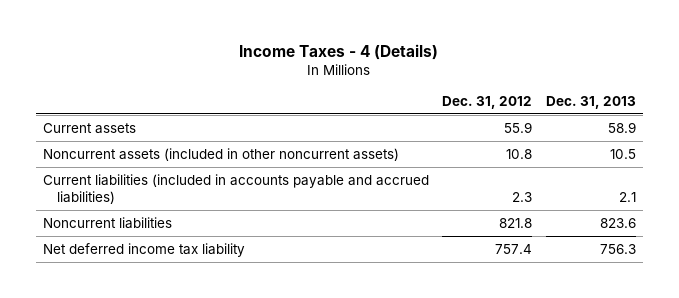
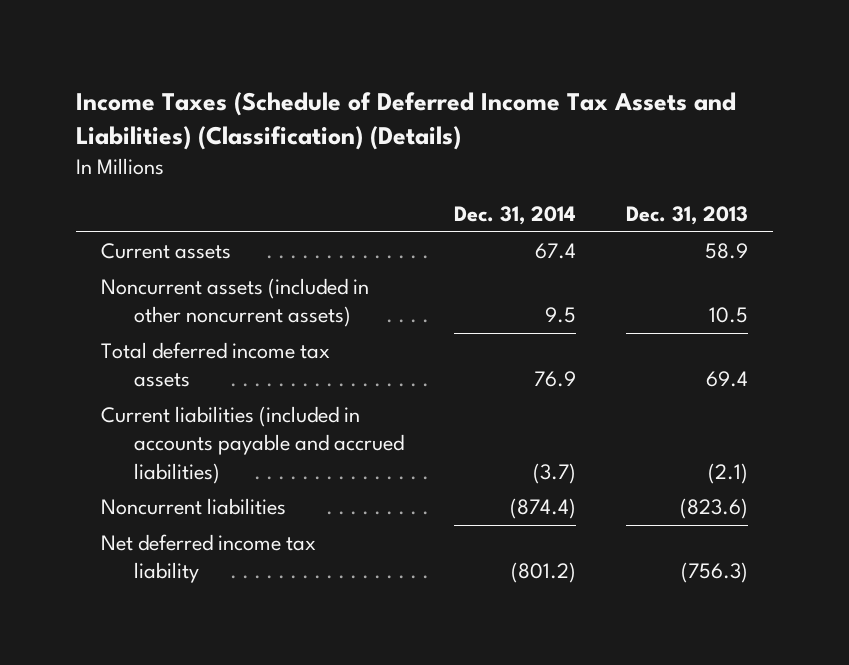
[239,43,439,60] Income Taxes - 4 (Details) -> [75,92,736,151] Income Taxes (Schedule of Deferred Income Tax Assets and Liabilities) (Classification) (Details)
[442,96,533,110] Dec. 31, 2012 -> none
none -> [454,206,577,226] Dec. 31, 2014
none -> [101,342,331,388] Total deferred income tax assets
[619,191,637,202] 2.1 -> [708,462,749,484] (2.1)
[600,217,637,228] 823.6 -> [680,498,749,520] (823.6)
[600,243,637,254] 756.3 -> [681,562,749,584] (756.3)

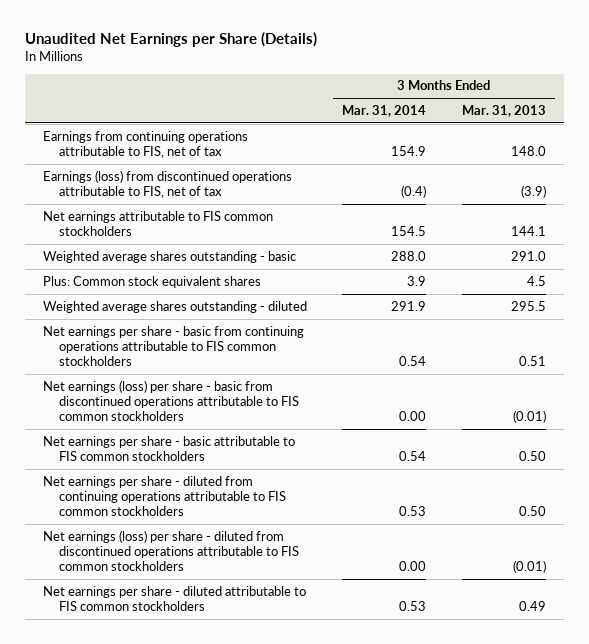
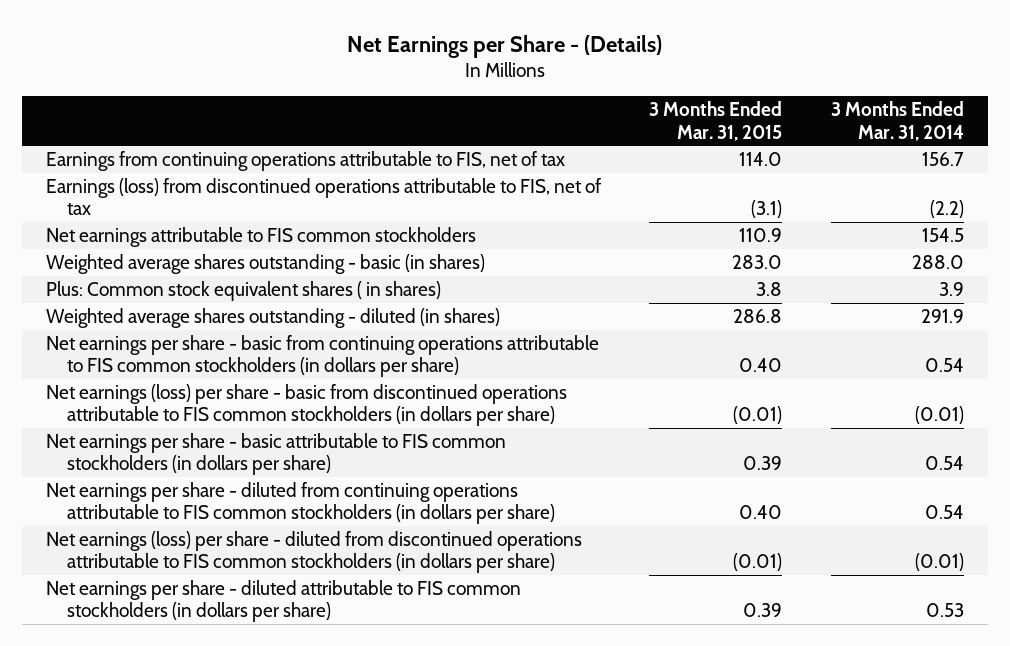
[24,32,317,48] Unaudited Net Earnings per Share (Details) -> [346,34,662,58] Net Earnings per Share - (Details)
[462,105,547,118] Mar. 31, 2013 -> none
none -> [649,101,783,141] 3 Months Ended Mar. 31, 2015
[391,145,427,156] 154.9 -> [921,152,964,167] 156.7
[401,184,427,198] (0.4) -> [929,200,964,219] (2.2)
[42,250,296,263] Weighted average shares outstanding - basic -> [46,254,486,275] Weighted average shares outstanding - basic (in shares)
[42,275,261,288] Plus: Common stock equivalent shares -> [46,281,442,302] Plus: Common stock equivalent shares ( in shares)
[42,300,307,313] Weighted average shares outstanding - diluted -> [46,308,501,329] Weighted average shares outstanding - diluted (in shares)
[42,325,304,366] Net earnings per share - basic from continuing operations attributable to FIS common stockholders -> [46,335,600,378] Net earnings per share - basic from continuing operations attributable to FIS common stockholders (in dollars per share)
[42,379,300,421] Net earnings (loss) per share - basic from discontinued operations attributable to FIS common stockholders -> [46,384,568,427] Net earnings (loss) per share - basic from discontinued operations attributable to FIS common stockholders (in dollars per share)
[399,410,427,421] 0.00 -> [914,406,964,425] (0.01)
[42,435,295,461] Net earnings per share - basic attributable to FIS common stockholders -> [46,433,507,476] Net earnings per share - basic attributable to FIS common stockholders (in dollars per share)
[42,475,287,516] Net earnings per share - diluted from continuing operations attributable to FIS common stockholders -> [46,482,555,525] Net earnings per share - diluted from continuing operations attributable to FIS common stockholders (in dollars per share)
[399,505,427,516] 0.53 -> [924,505,964,520] 0.54
[42,529,300,571] Net earnings (loss) per share - diluted from discontinued operations attributable to FIS common stockholders -> [46,531,583,574] Net earnings (loss) per share - diluted from discontinued operations attributable to FIS common stockholders (in dollars per share)
[399,560,427,571] 0.00 -> [914,553,964,572] (0.01)
[42,585,306,611] Net earnings per share - diluted attributable to FIS common stockholders -> [46,580,522,623] Net earnings per share - diluted attributable to FIS common stockholders (in dollars per share)

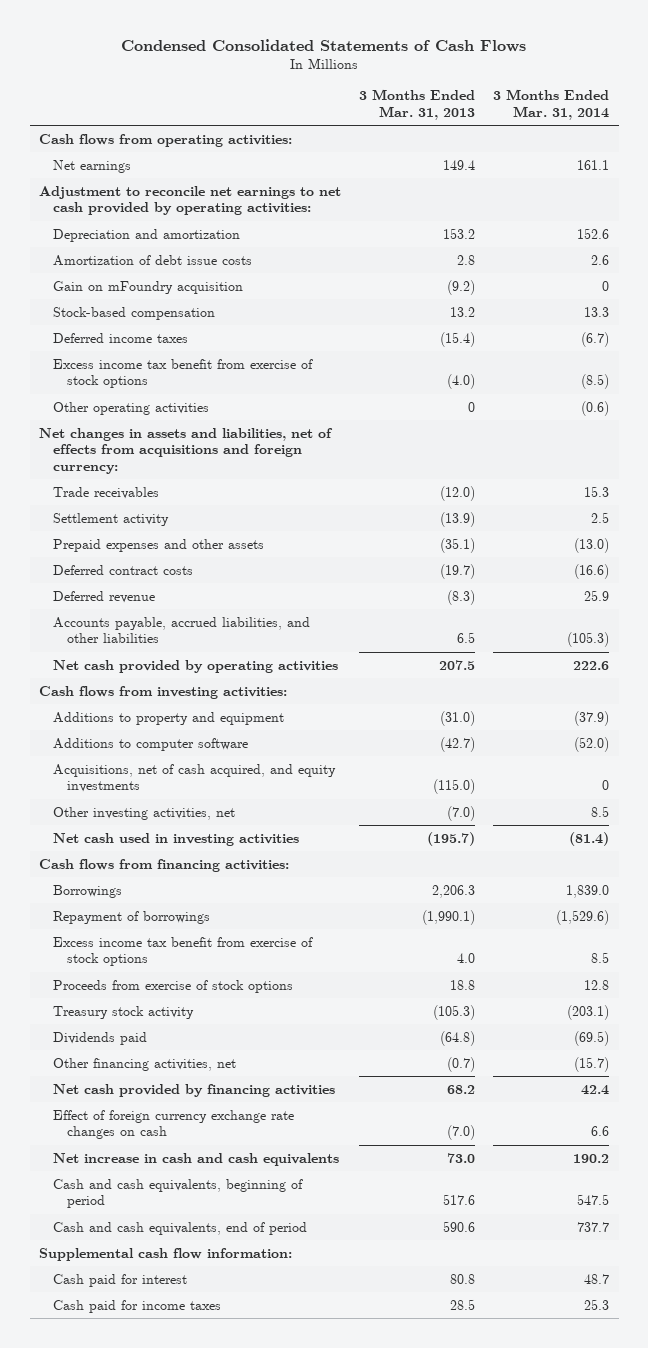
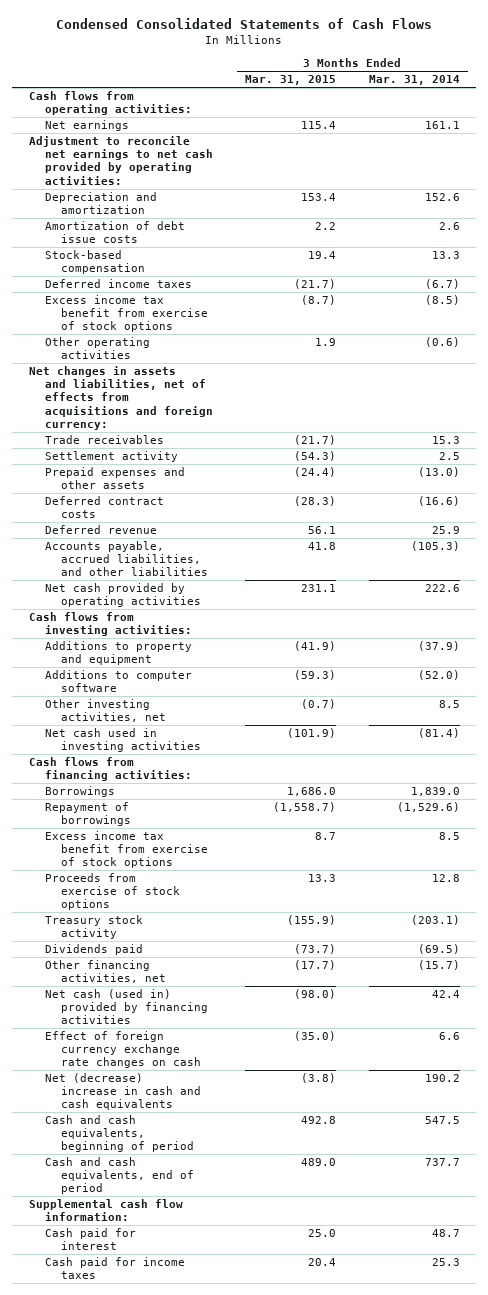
[359,89,476,120] 3 Months Ended Mar. 31, 2013 -> none
none -> [245,75,337,86] Mar. 31, 2015
[52,280,243,294] Gain on mFoundry acquisition -> none
[52,763,336,793] Acquisitions, net of cash acquired, and equity investments -> none
[52,1083,335,1097] Net cash provided by financing activities -> [44,989,208,1025] Net cash (used in) provided by financing activities
[52,1152,339,1166] Net increase in cash and cash equivalents -> [44,1073,201,1111] Net (decrease) increase in cash and cash equivalents

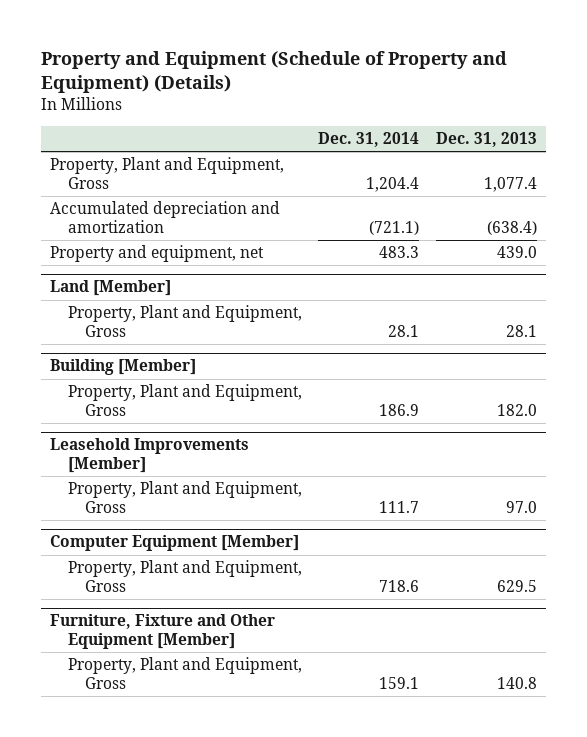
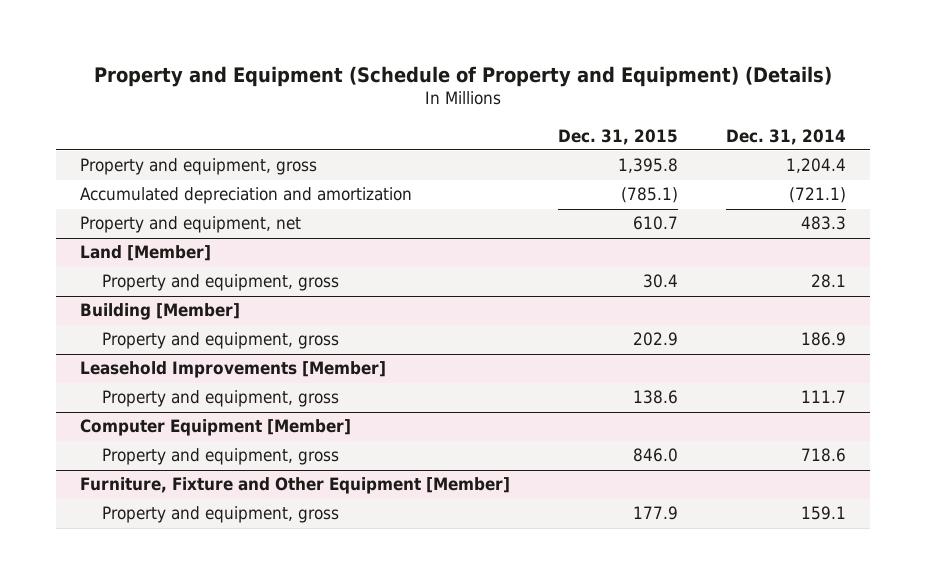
[436,132,538,148] Dec. 31, 2013 -> none
none -> [557,128,678,145] Dec. 31, 2015
[49,157,284,189] Property, Plant and Equipment, Gross -> [79,158,317,176] Property and equipment, gross
[67,305,302,337] Property, Plant and Equipment, Gross -> [101,274,339,292] Property and equipment, gross
[67,384,302,416] Property, Plant and Equipment, Gross -> [101,332,339,350] Property and equipment, gross
[67,481,302,513] Property, Plant and Equipment, Gross -> [101,390,339,408] Property and equipment, gross
[67,560,302,592] Property, Plant and Equipment, Gross -> [101,448,339,466] Property and equipment, gross
[67,657,302,689] Property, Plant and Equipment, Gross -> [101,506,339,524] Property and equipment, gross

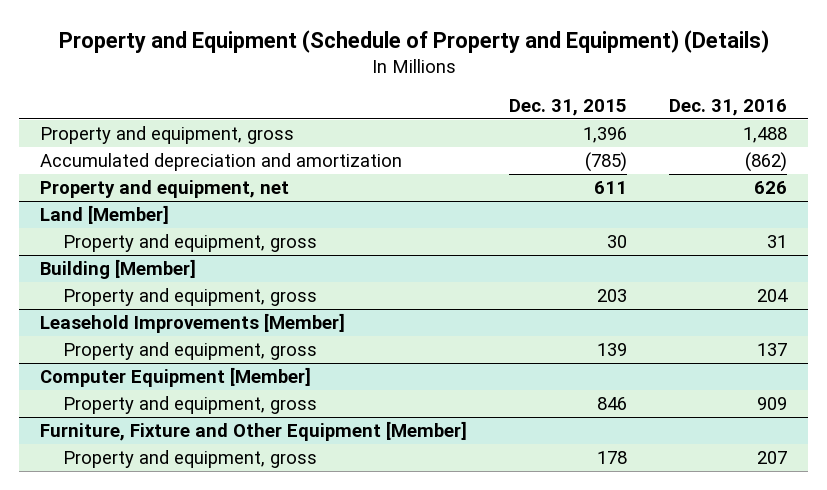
[725,128,846,145] Dec. 31, 2014 -> none
none -> [669,98,788,116] Dec. 31, 2016
[617,158,678,174] 1,395.8 -> [583,127,628,144] 1,396
[620,187,678,204] (785.1) -> [585,152,628,173] (785)
[632,216,678,231] 610.7 -> [594,181,628,195] 611
[642,274,678,289] 30.4 -> [607,235,628,249] 30
[632,332,678,347] 202.9 -> [597,289,628,303] 203
[632,390,678,405] 138.6 -> [597,343,628,357] 139
[632,448,678,463] 846.0 -> [597,397,628,411] 846
[632,506,678,521] 177.9 -> [597,451,628,465] 178

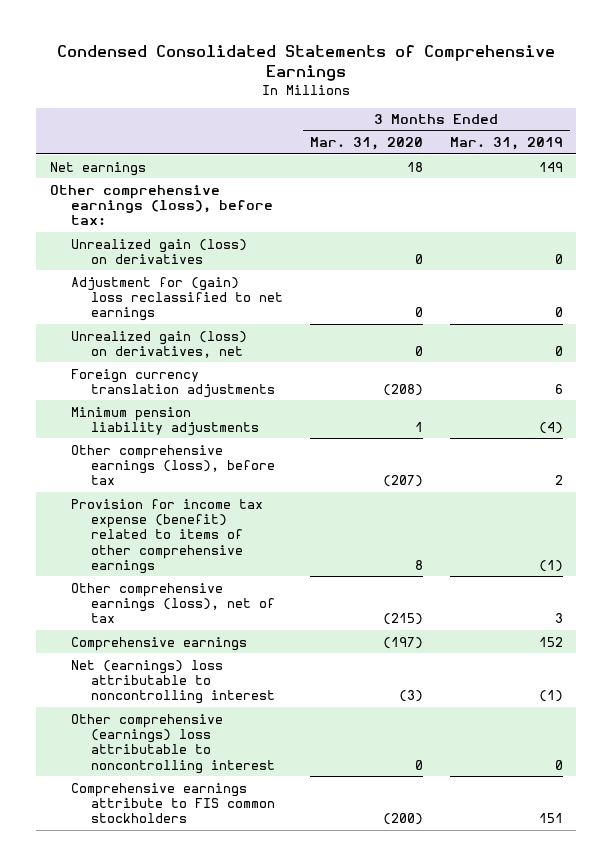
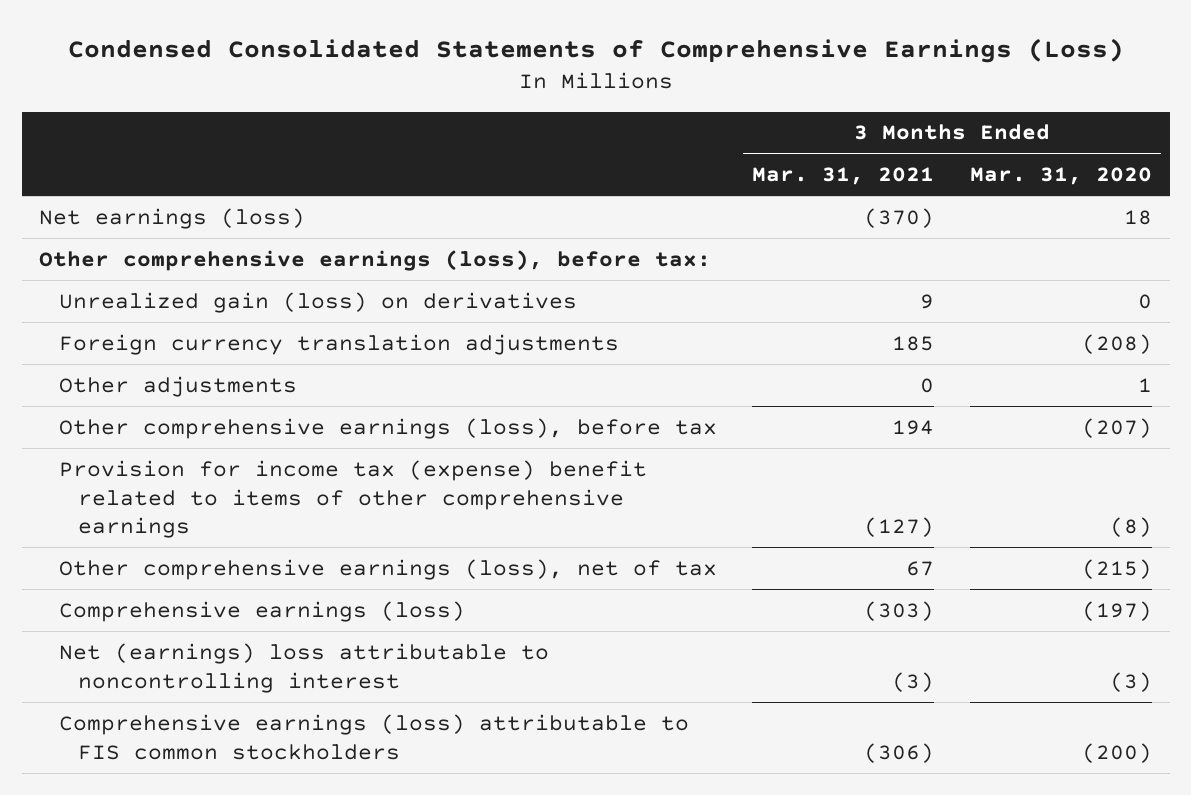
[57,44,556,82] Condensed Consolidated Statements of Comprehensive Earnings -> [67,38,1124,64] Condensed Consolidated Statements of Comprehensive Earnings (Loss)
[449,137,563,151] Mar. 31, 2019 -> none
none -> [752,167,935,186] Mar. 31, 2021
[49,161,146,176] Net earnings -> [39,207,306,229] Net earnings (loss)
[70,276,284,322] Adjustment for (gain) loss reclassified to net earnings -> none
[70,330,247,358] Unrealized gain (loss) on derivatives, net -> none
[70,406,260,436] Minimum pension liability adjustments -> [58,375,297,397] Other adjustments
[70,498,263,574] Provision for income tax expense (benefit) related to items of other comprehensive earnings -> [58,459,647,539] Provision for income tax (expense) benefit related to items of other comprehensive earnings
[415,559,424,570] 8 -> [1109,517,1152,538] (8)
[70,636,247,651] Comprehensive earnings -> [58,600,465,622] Comprehensive earnings (loss)
[70,713,276,774] Other comprehensive (earnings) loss attributable to noncontrolling interest -> none
[70,782,276,824] Comprehensive earnings attribute to FIS common stockholders -> [58,713,689,760] Comprehensive earnings (loss) attributable to FIS common stockholders

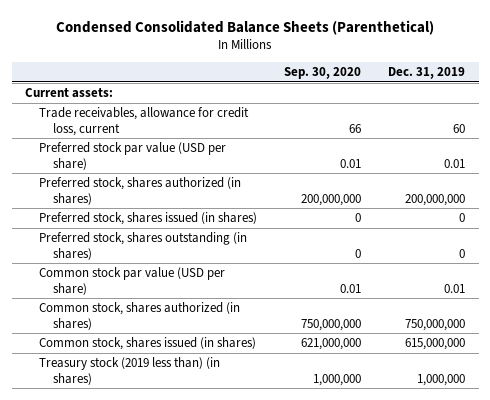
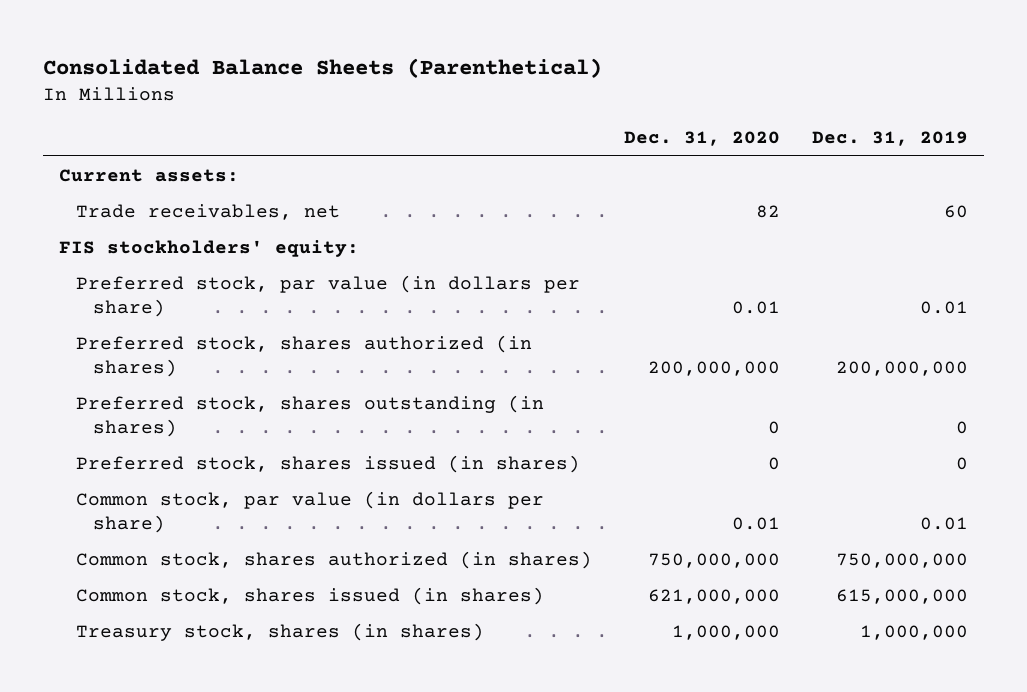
[56,19,435,35] Condensed Consolidated Balance Sheets (Parenthetical) -> [43,57,603,78] Consolidated Balance Sheets (Parenthetical)
[284,66,362,79] Sep. 30, 2020 -> none
none -> [624,131,781,147] Dec. 31, 2020
[39,107,250,136] Trade receivables, allowance for credit loss, current -> [76,203,341,220] Trade receivables, net
none -> [59,239,360,257] FIS stockholders' equity:
[39,142,227,170] Preferred stock par value (USD per share) -> [76,274,581,317] Preferred stock, par value (in dollars per share)
[39,212,258,226] Preferred stock, shares issued (in shares) -> [76,454,581,473] Preferred stock, shares issued (in shares)
[39,267,226,295] Common stock par value (USD per share) -> [76,490,545,533] Common stock, par value (in dollars per share)
[39,357,221,385] Treasury stock (2019 less than) (in shares) -> [76,622,485,641] Treasury stock, shares (in shares)

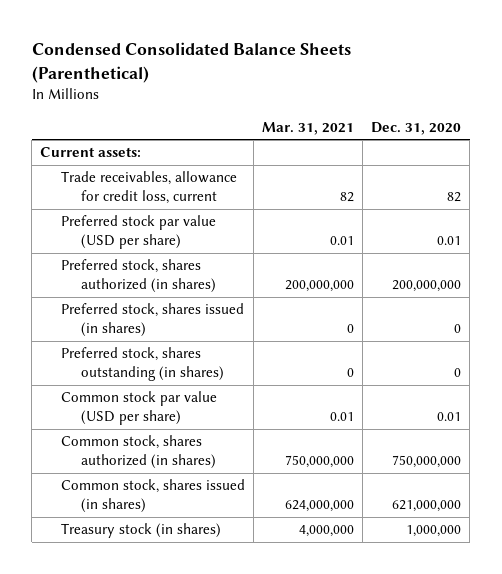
[43,57,603,78] Consolidated Balance Sheets (Parenthetical) -> [31,42,351,83] Condensed Consolidated Balance Sheets (Parenthetical)
[811,131,968,147] Dec. 31, 2019 -> none
none -> [261,121,354,135] Mar. 31, 2021
[59,239,360,257] FIS stockholders' equity: -> none
[76,203,341,220] Trade receivables, net -> [60,171,237,205] Trade receivables, allowance for credit loss, current
[76,274,581,317] Preferred stock, par value (in dollars per share) -> [60,215,216,250] Preferred stock par value (USD per share)
[76,394,545,437] Preferred stock, shares outstanding (in shares) -> [60,347,225,382] Preferred stock, shares outstanding (in shares)
[76,490,545,533] Common stock, par value (in dollars per share) -> [60,391,217,426] Common stock par value (USD per share)
[76,622,485,641] Treasury stock, shares (in shares) -> [60,523,221,539] Treasury stock (in shares)

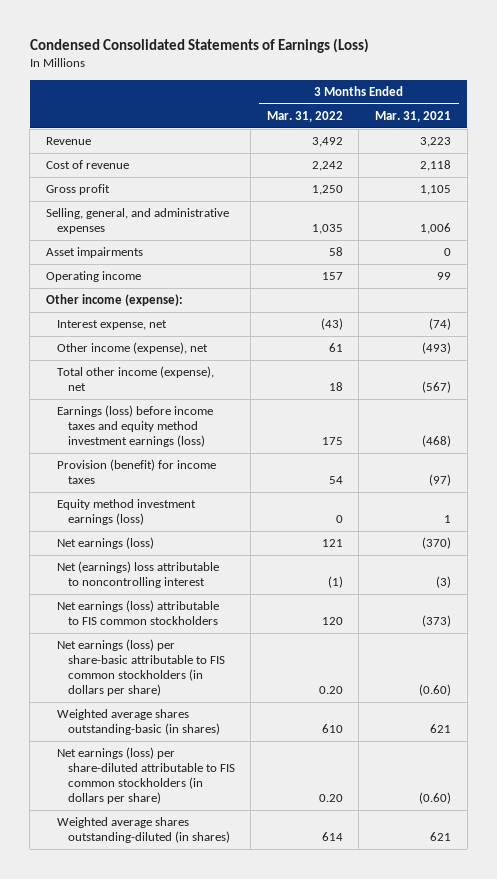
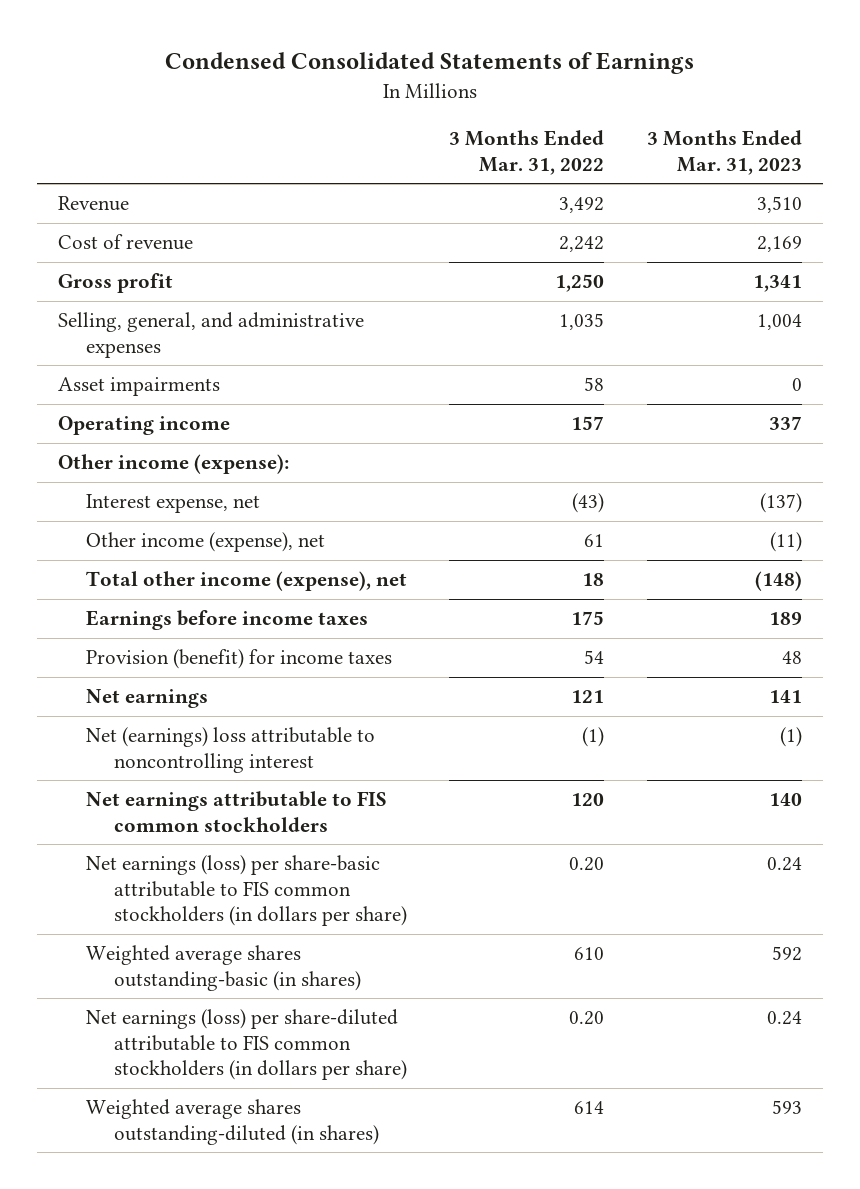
[29,37,369,53] Condensed Consolidated Statements of Earnings (Loss) -> [164,52,694,75] Condensed Consolidated Statements of Earnings
[374,111,451,123] Mar. 31, 2021 -> none
none -> [646,130,802,175] 3 Months Ended Mar. 31, 2023
[56,405,213,447] Earnings (loss) before income taxes and equity method investment earnings (loss) -> [85,610,368,631] Earnings before income taxes
[56,499,196,526] Equity method investment earnings (loss) -> none
[56,537,154,550] Net earnings (loss) -> [85,689,208,709] Net earnings
[56,600,219,626] Net earnings (loss) attributable to FIS common stockholders -> [85,791,387,832] Net earnings attributable to FIS common stockholders

